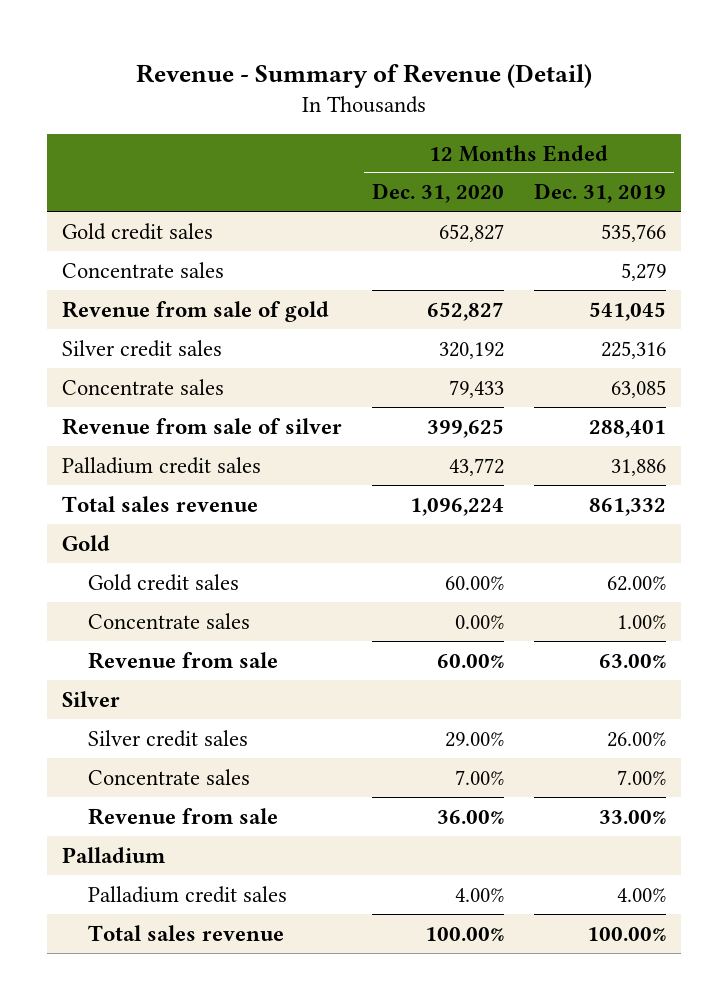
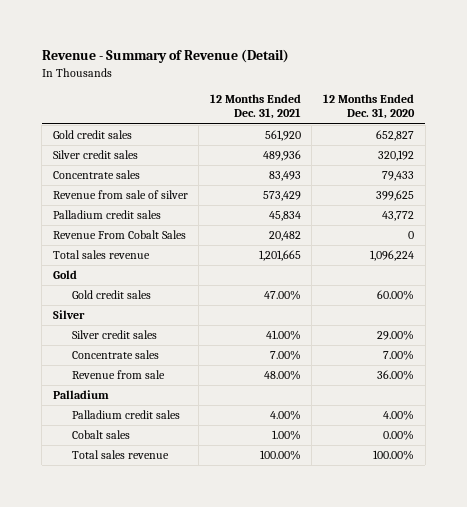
[533,183,666,204] Dec. 31, 2019 -> none
none -> [209,94,301,120] 12 Months Ended Dec. 31, 2021
[61,261,224,278] Concentrate sales -> none
[61,300,329,322] Revenue from sale of gold -> none
none -> [52,230,186,240] Revenue From Cobalt Sales
[87,612,250,629] Concentrate sales -> none
[87,651,278,669] Revenue from sale -> none
none -> [71,430,130,440] Cobalt sales

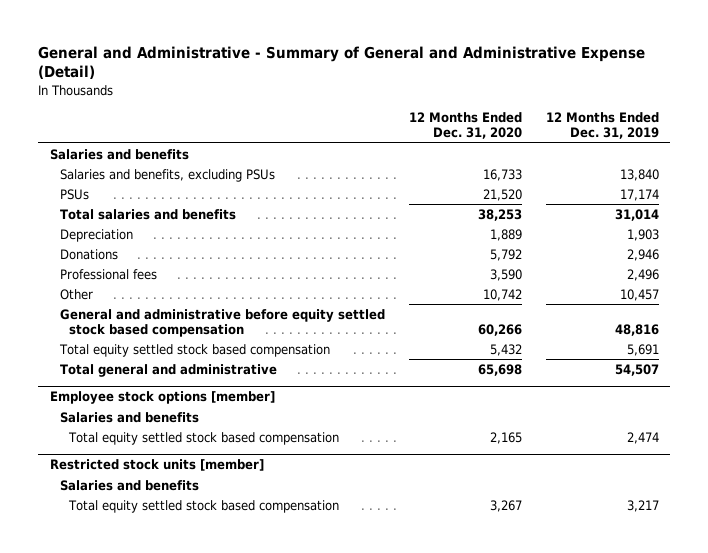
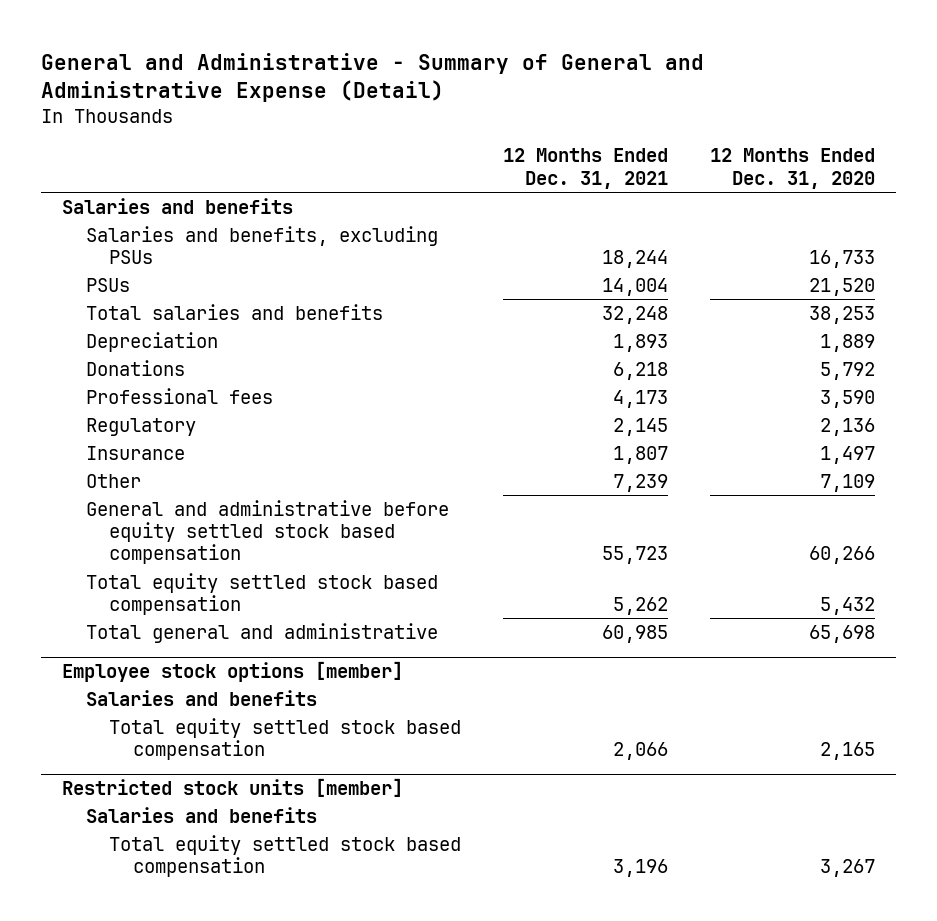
[545,111,659,140] 12 Months Ended Dec. 31, 2019 -> none
none -> [503,148,669,189] 12 Months Ended Dec. 31, 2021
none -> [85,417,196,436] Regulatory
none -> [85,445,185,460] Insurance
[482,288,522,301] 10,742 -> [819,473,875,492] 7,109

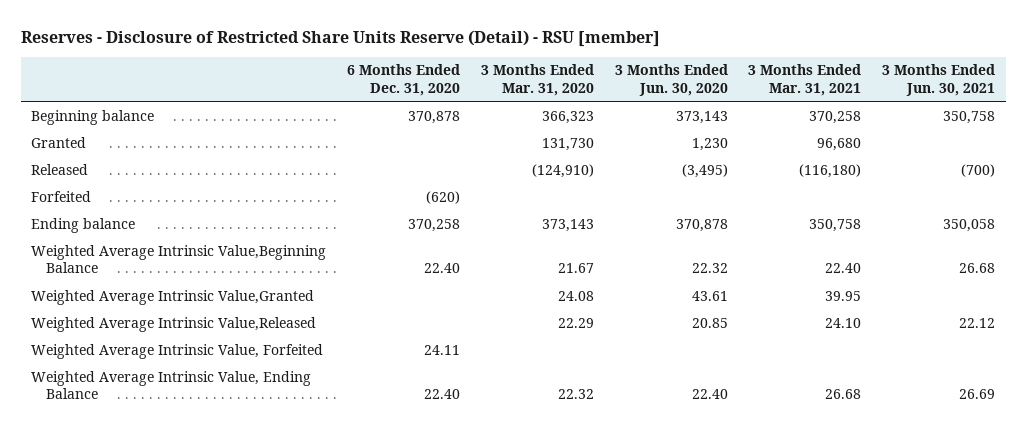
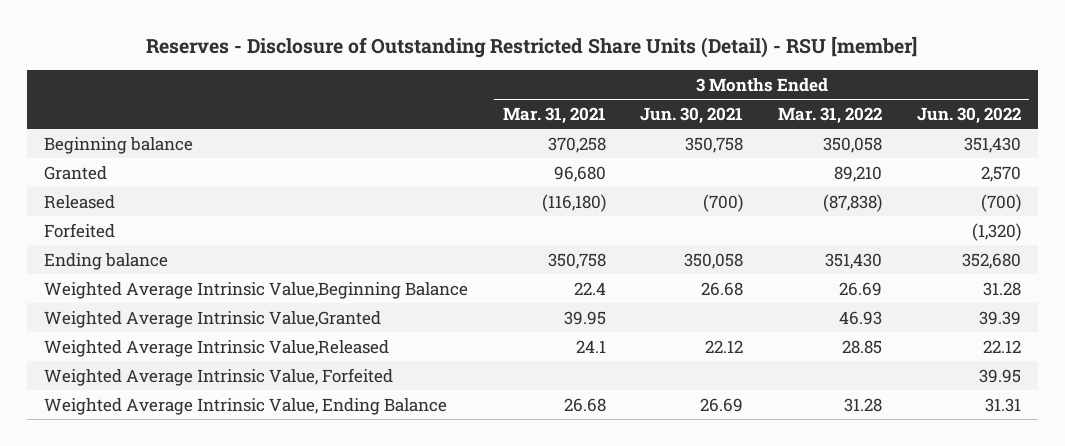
[21,29,661,47] Reserves - Disclosure of Restricted Share Units Reserve (Detail) - RSU [member] -> [146,36,918,59] Reserves - Disclosure of Outstanding Restricted Share Units (Detail) - RSU [member]
[347,64,461,96] 6 Months Ended Dec. 31, 2020 -> none
[480,64,594,96] 3 Months Ended Mar. 31, 2020 -> none
[614,64,728,96] 3 Months Ended Jun. 30, 2020 -> none
none -> [778,106,883,124] Mar. 31, 2022
none -> [916,106,1021,124] Jun. 30, 2022
[825,263,862,274] 22.40 -> [573,281,606,295] 22.4
[825,317,862,328] 24.10 -> [575,339,606,353] 24.1

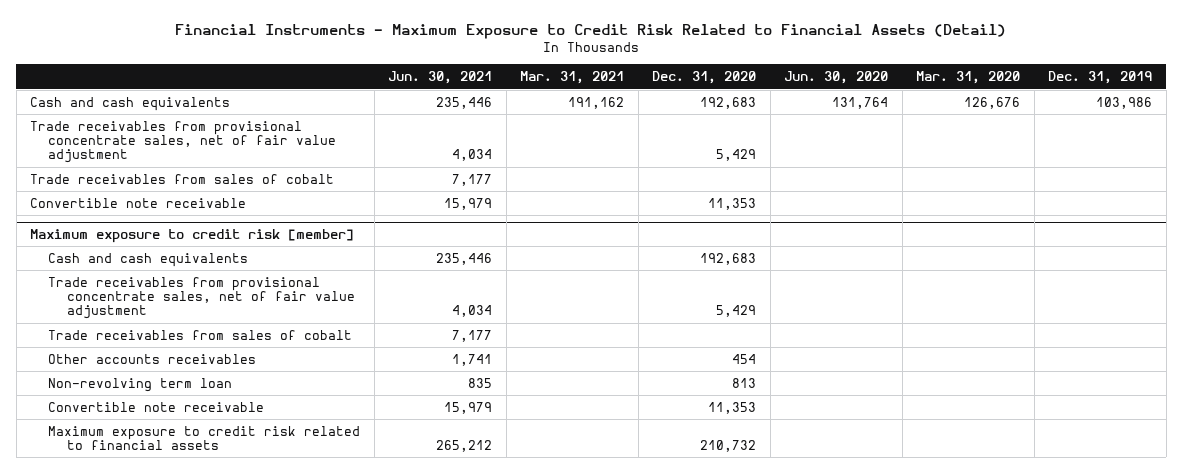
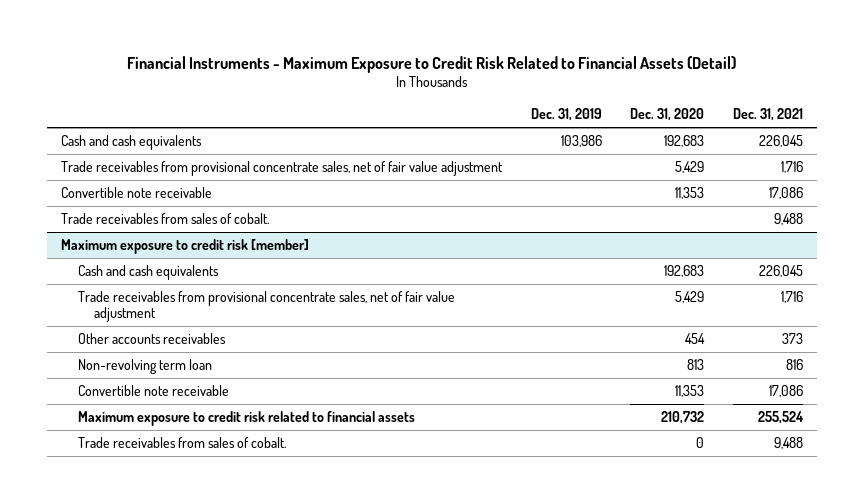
[388,71,493,85] Jun. 30, 2021 -> none
[520,71,625,85] Mar. 31, 2021 -> none
[784,71,889,85] Jun. 30, 2020 -> none
[916,71,1021,85] Mar. 31, 2020 -> none
none -> [732,108,803,122] Dec. 31, 2021
[30,173,335,184] Trade receivables from sales of cobalt -> none
none -> [61,213,270,225] Trade receivables from sales of cobalt.
[48,329,353,340] Trade receivables from sales of cobalt -> none
none -> [77,437,286,449] Trade receivables from sales of cobalt.

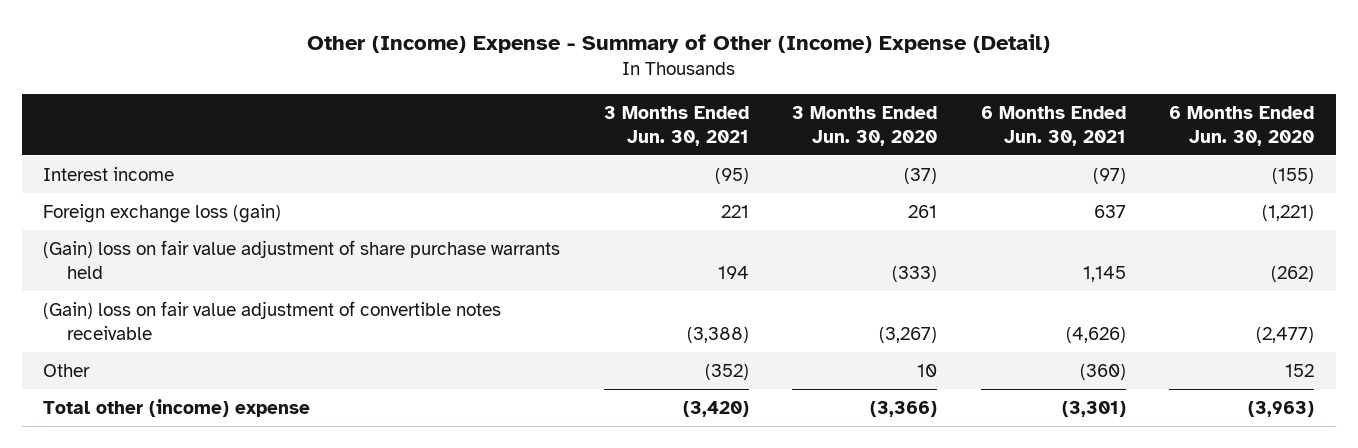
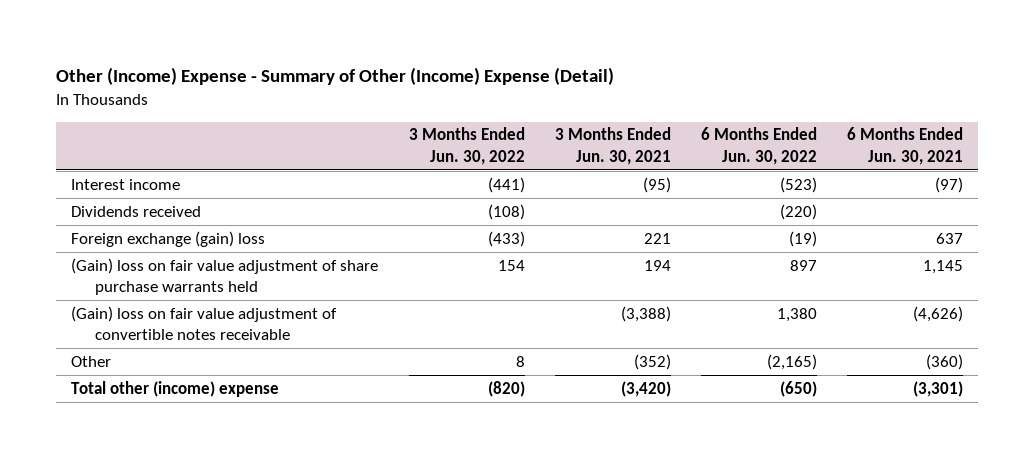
[792,105,938,146] 3 Months Ended Jun. 30, 2020 -> none
[1169,105,1315,146] 6 Months Ended Jun. 30, 2020 -> none
none -> [408,127,525,165] 3 Months Ended Jun. 30, 2022
none -> [700,127,817,165] 6 Months Ended Jun. 30, 2022
none -> [71,205,202,217] Dividends received
[43,203,282,223] Foreign exchange loss (gain) -> [71,230,266,247] Foreign exchange (gain) loss

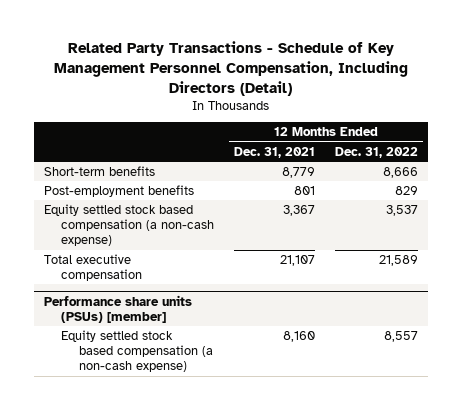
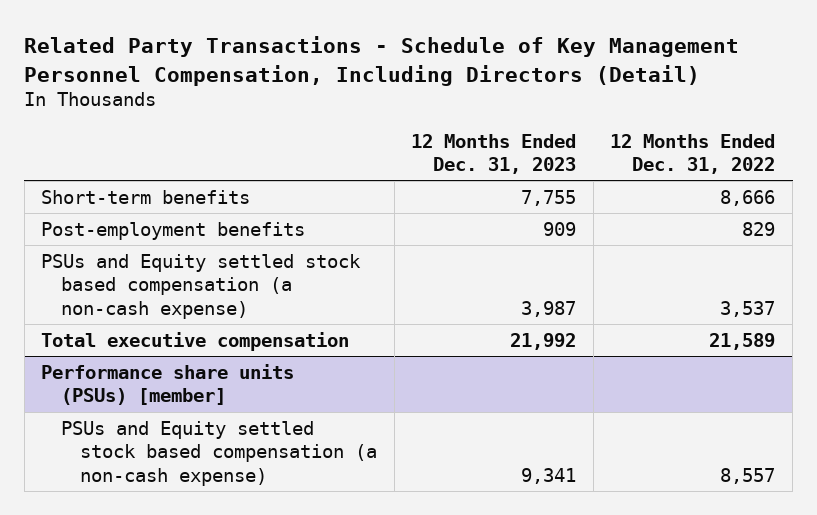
[234,146,316,158] Dec. 31, 2021 -> none
none -> [411,133,577,174] 12 Months Ended Dec. 31, 2023
[43,203,215,247] Equity settled stock based compensation (a non-cash expense) -> [41,253,362,319] PSUs and Equity settled stock based compensation (a non-cash expense)
[61,329,213,373] Equity settled stock based compensation (a non-cash expense) -> [60,420,378,486] PSUs and Equity settled stock based compensation (a non-cash expense)

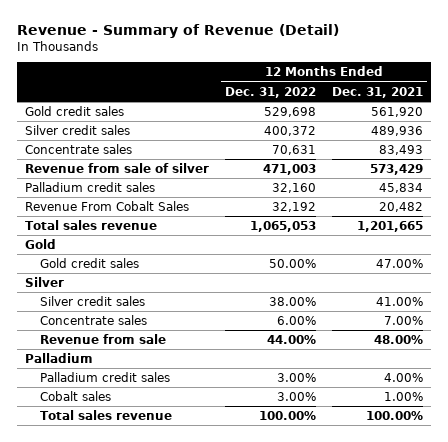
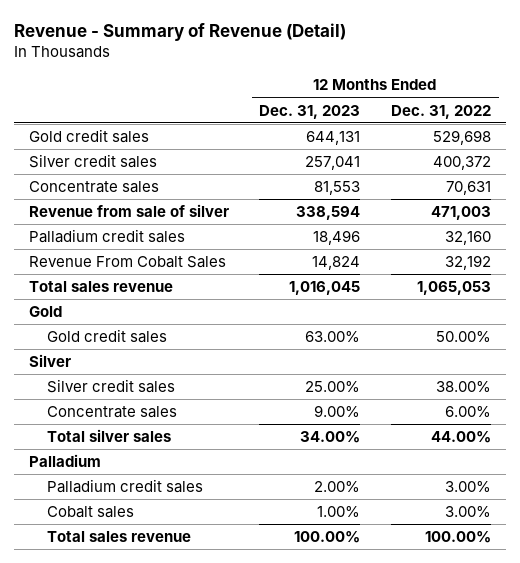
[331,86,423,98] Dec. 31, 2021 -> none
none -> [259,104,361,119] Dec. 31, 2023
[39,333,166,344] Revenue from sale -> [47,429,172,443] Total silver sales

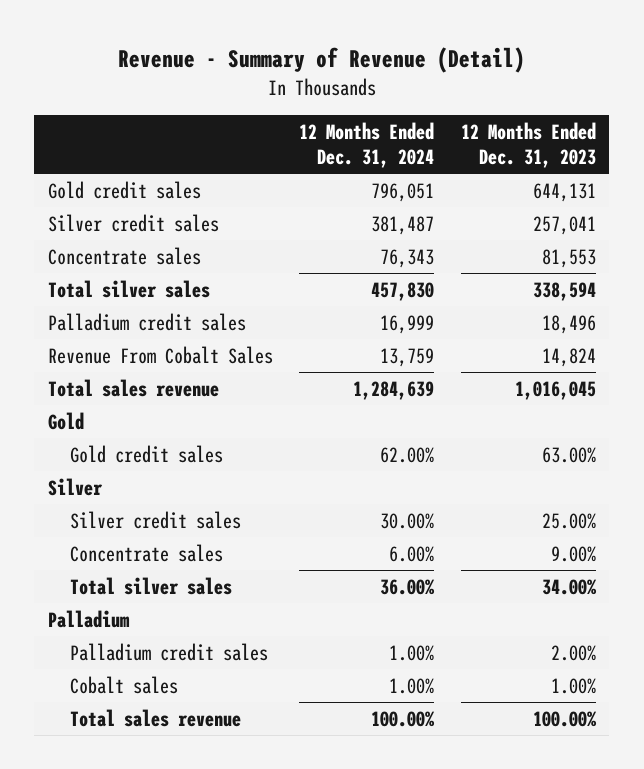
[390,104,491,119] Dec. 31, 2022 -> none
none -> [299,121,435,169] 12 Months Ended Dec. 31, 2024
[28,204,229,218] Revenue from sale of silver -> [47,279,210,298] Total silver sales

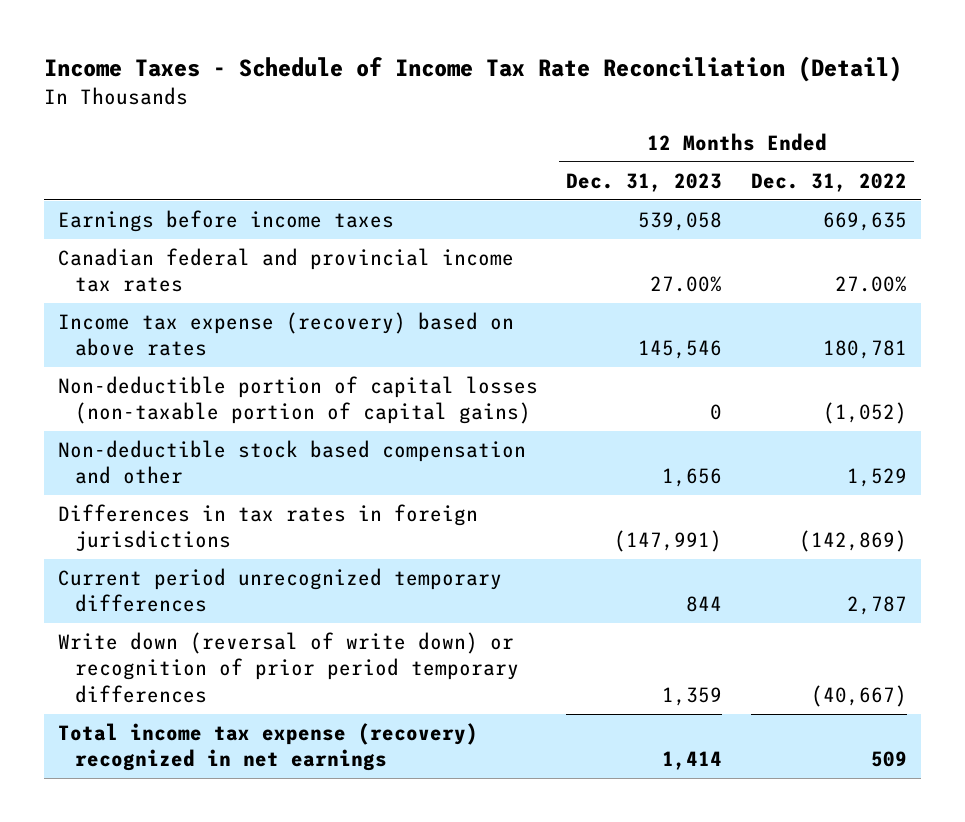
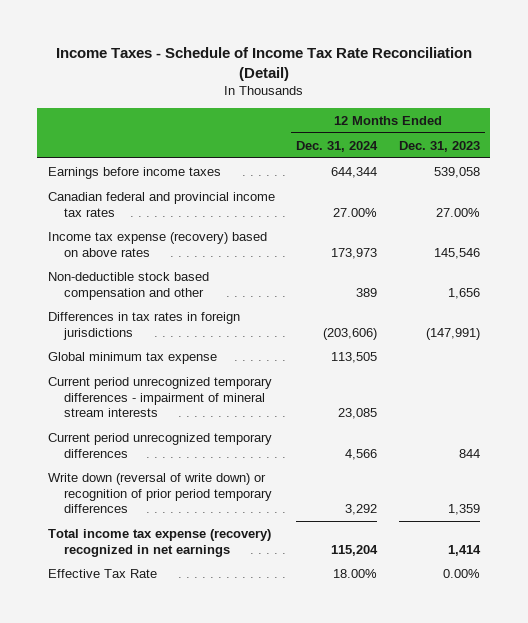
[750,172,907,192] Dec. 31, 2022 -> none
none -> [296,140,379,152] Dec. 31, 2024
[58,376,539,425] Non-deductible portion of capital losses (non-taxable portion of capital gains) -> none
none -> [48,351,218,364] Global minimum tax expense
none -> [48,376,273,418] Current period unrecognized temporary differences - impairment of mineral stream interests
none -> [48,568,158,578] Effective Tax Rate

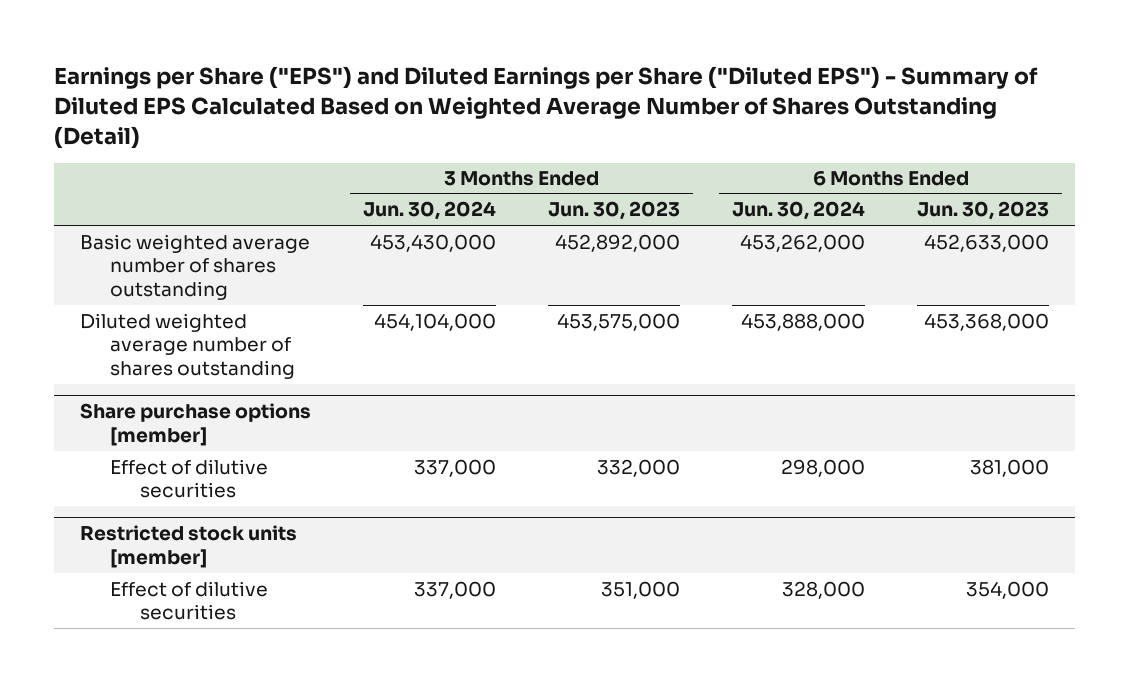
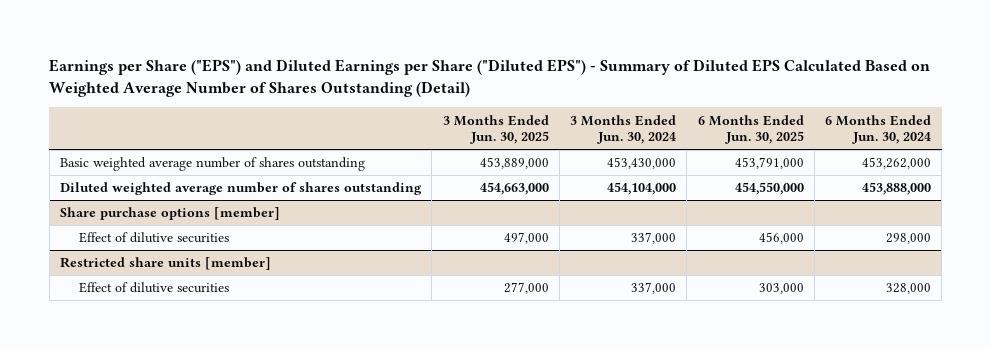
[548,201,681,221] Jun. 30, 2023 -> none
[917,201,1050,221] Jun. 30, 2023 -> none
none -> [442,114,549,145] 3 Months Ended Jun. 30, 2025
none -> [697,114,804,145] 6 Months Ended Jun. 30, 2025
[80,525,298,569] Restricted stock units [member] -> [60,257,272,271] Restricted share units [member]

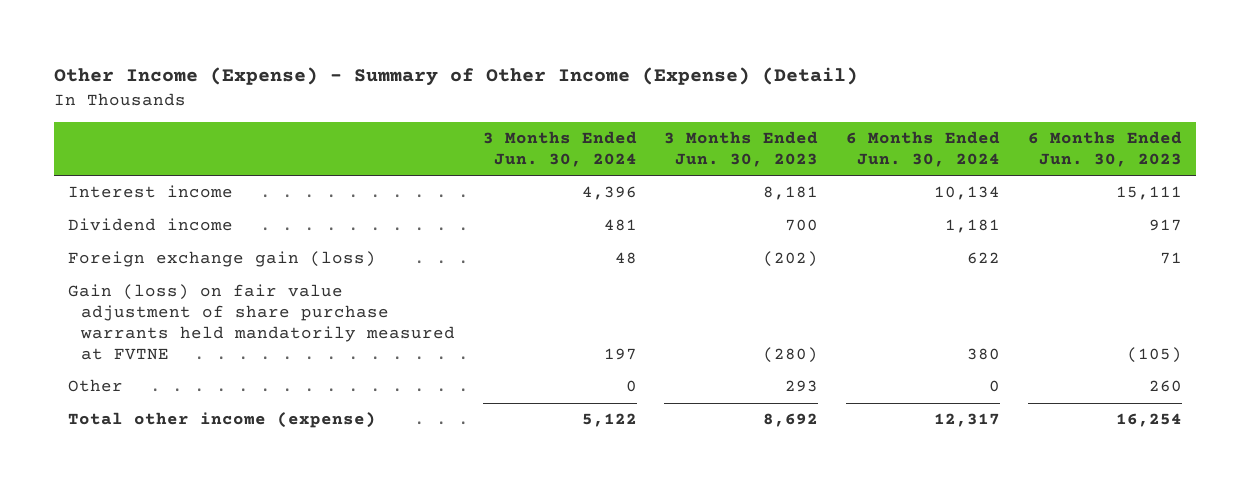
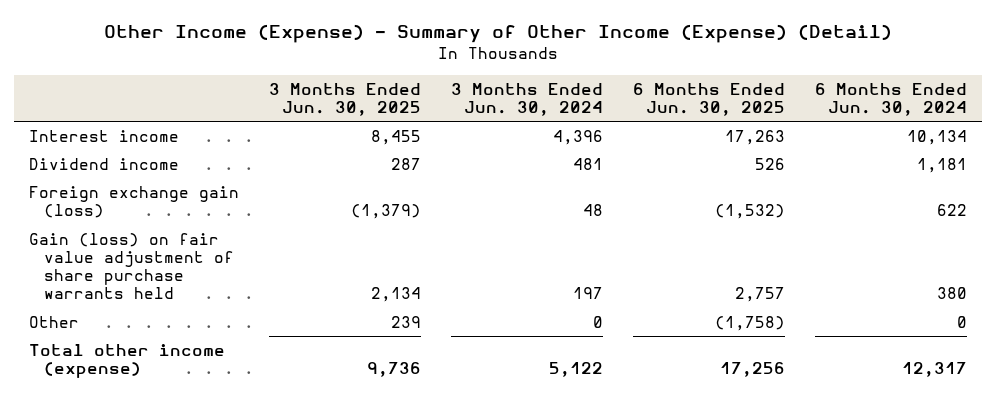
[664,131,819,168] 3 Months Ended Jun. 30, 2023 -> none
[1027,131,1182,168] 6 Months Ended Jun. 30, 2023 -> none
none -> [269,82,422,116] 3 Months Ended Jun. 30, 2025
none -> [633,82,786,116] 6 Months Ended Jun. 30, 2025
[68,284,456,360] Gain (loss) on fair value adjustment of share purchase warrants held mandatorily measured at FVTNE -> [29,233,235,300] Gain (loss) on fair value adjustment of share purchase warrants held

